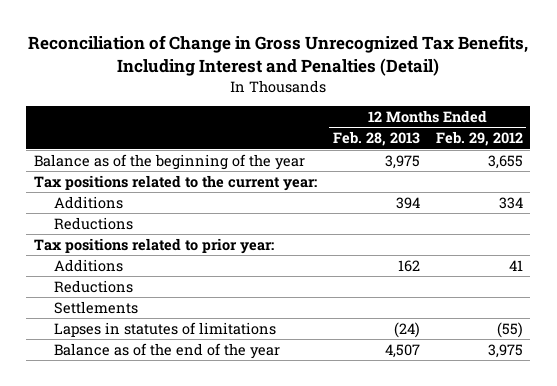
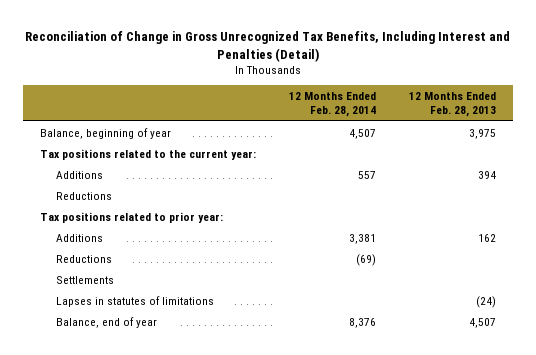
[435,131,523,147] Feb. 29, 2012 -> none
none -> [289,92,377,118] 12 Months Ended Feb. 28, 2014
[34,153,306,170] Balance as of the beginning of the year -> [40,127,172,139] Balance, beginning of year
[53,342,280,359] Balance as of the end of the year -> [55,316,157,328] Balance, end of year

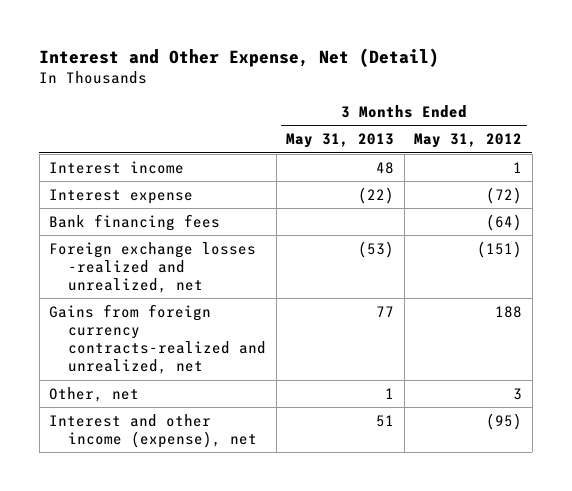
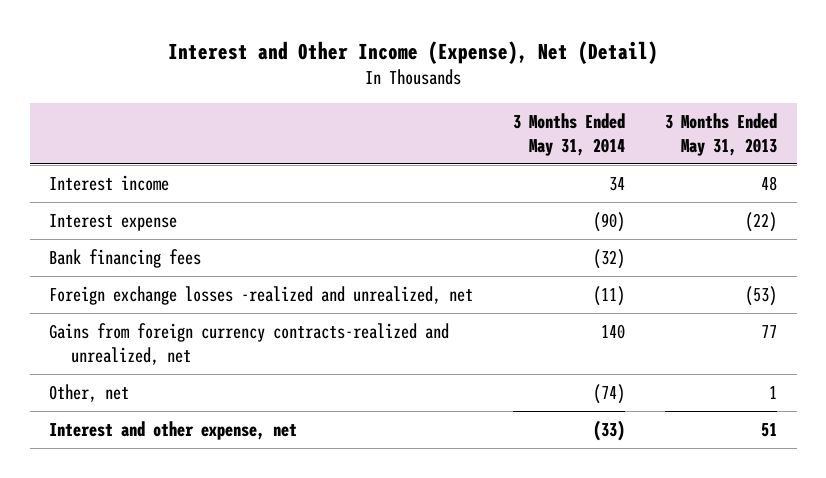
[39,47,440,67] Interest and Other Expense, Net (Detail) -> [168,40,659,64] Interest and Other Income (Expense), Net (Detail)
[414,133,523,149] May 31, 2012 -> none
none -> [513,112,626,156] 3 Months Ended May 31, 2014
[49,413,257,449] Interest and other income (expense), net -> [49,421,298,441] Interest and other expense, net

